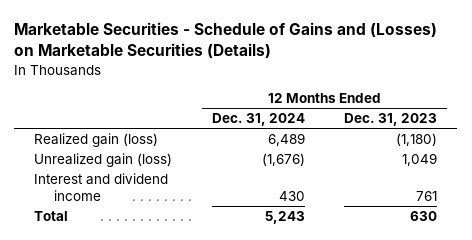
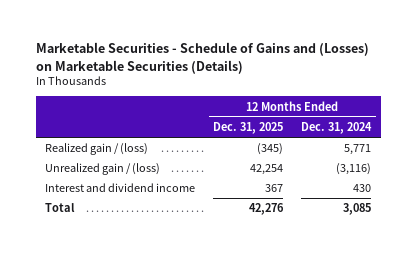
[344,113,438,127] Dec. 31, 2023 -> none
none -> [213,122,284,135] Dec. 31, 2025
[34,133,159,148] Realized gain (loss) -> [45,143,149,156] Realized gain / (loss)
[267,133,305,147] 6,489 -> [344,144,372,156] 5,771
[34,153,173,168] Unrealized gain (loss) -> [45,163,161,176] Unrealized gain / (loss)
[261,153,305,167] (1,676) -> [336,163,372,176] (3,116)
[264,211,305,225] 5,243 -> [343,203,372,216] 3,085

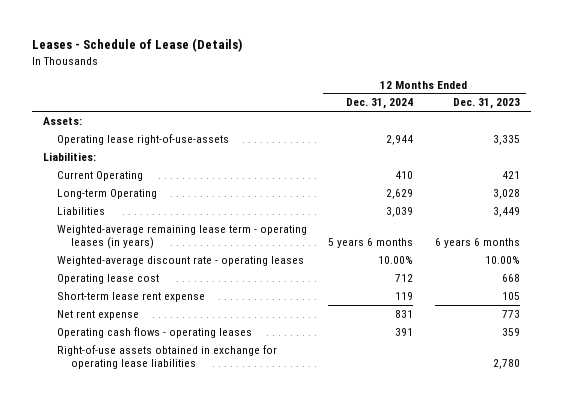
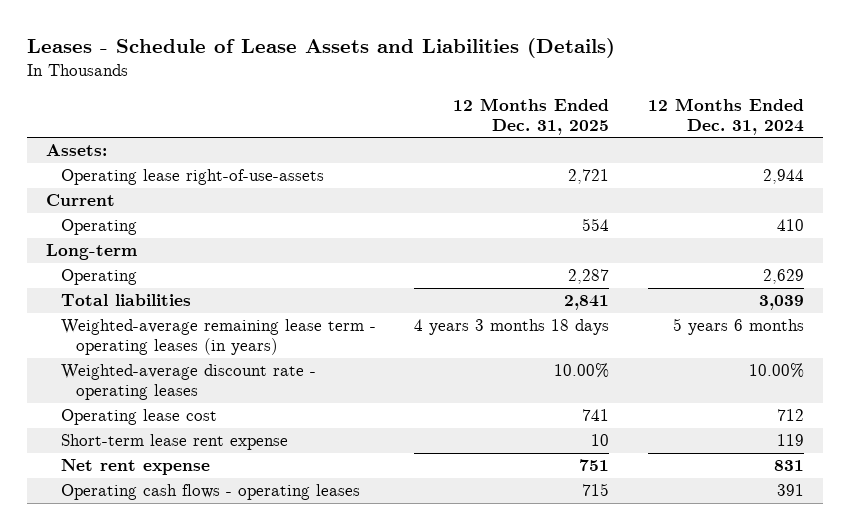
[31,38,242,53] Leases - Schedule of Lease (Details) -> [26,37,615,58] Leases - Schedule of Lease Assets and Liabilities (Details)
[453,98,521,110] Dec. 31, 2023 -> none
none -> [453,97,610,135] 12 Months Ended Dec. 31, 2025
[42,151,96,161] Liabilities: -> none
none -> [45,194,115,207] Current
[56,170,143,181] Current Operating -> [60,219,137,236] Operating
none -> [45,244,137,261] Long-term
[56,188,157,199] Long-term Operating -> [60,269,137,286] Operating
[56,206,105,215] Liabilities -> [60,294,191,307] Total liabilities
[56,344,277,369] Right-of-use assets obtained in exchange for operating lease liabilities -> none

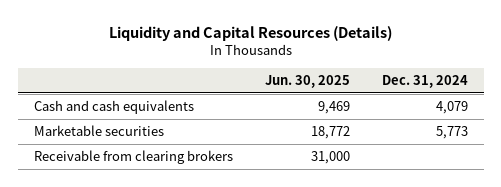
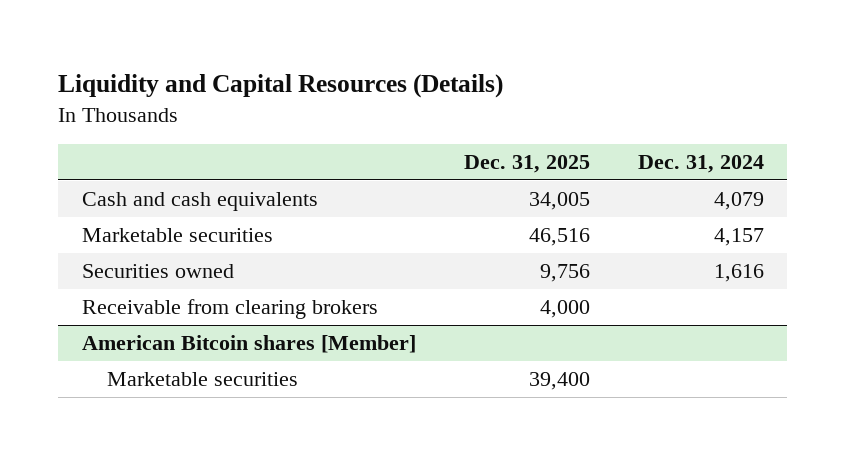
[264,74,350,88] Jun. 30, 2025 -> none
none -> [463,154,590,173] Dec. 31, 2025
[435,126,468,140] 5,773 -> [713,228,764,247] 4,157
none -> [81,264,234,279] Securities owned
none -> [81,335,416,354] American Bitcoin shares [Member]
none -> [107,372,299,387] Marketable securities

